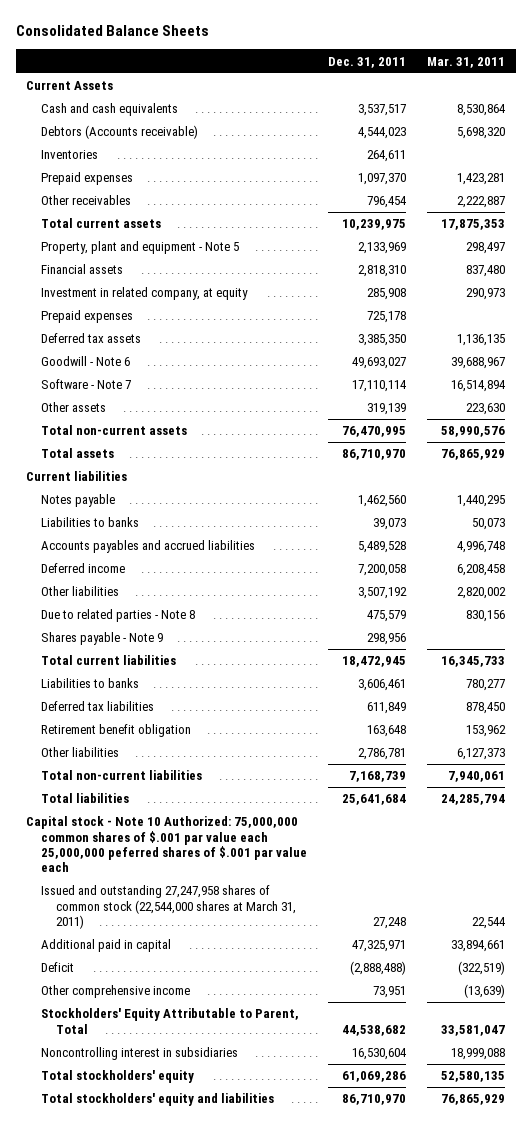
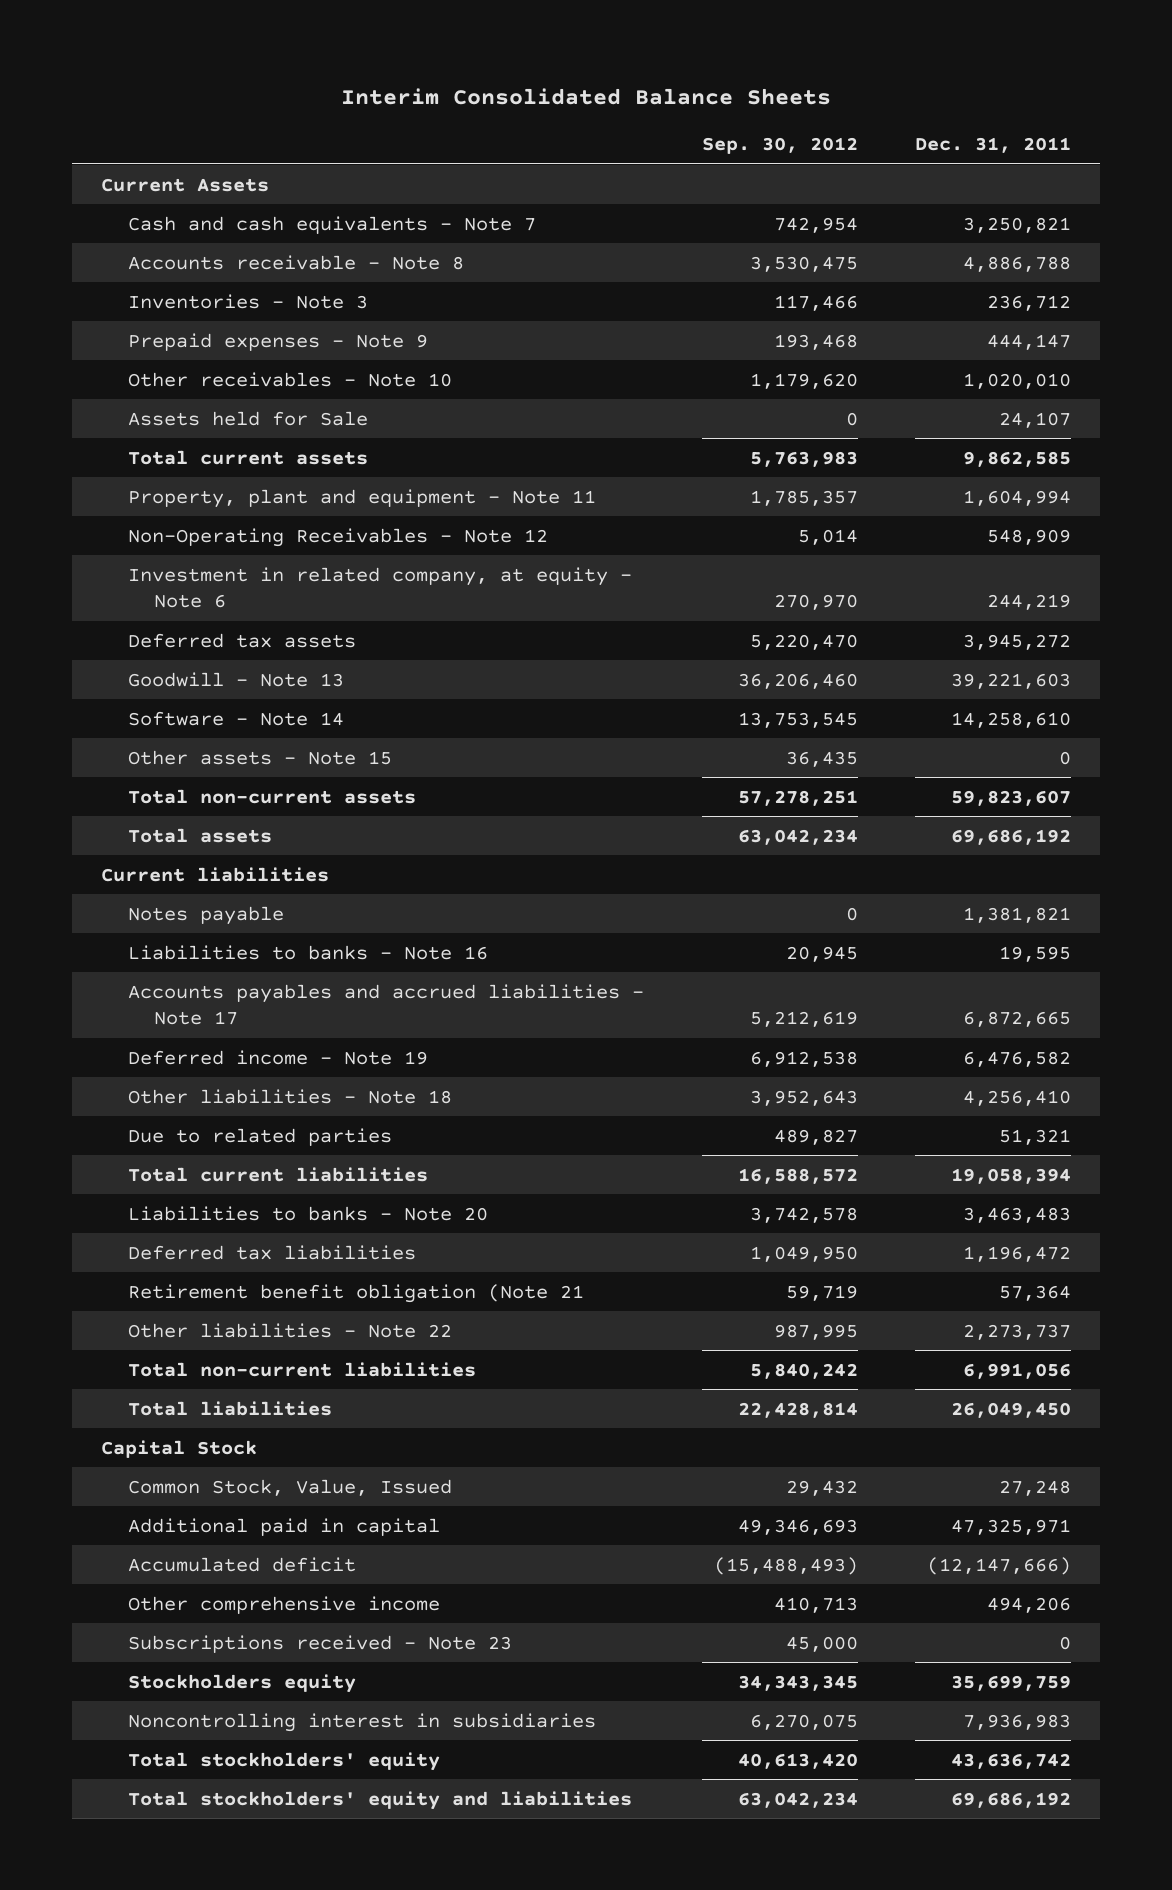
[15,25,209,37] Consolidated Balance Sheets -> [341,87,832,105] Interim Consolidated Balance Sheets
[427,56,506,68] Mar. 31, 2011 -> none
none -> [701,137,858,155] Sep. 30, 2012
[40,264,123,275] Financial assets -> none
[40,310,133,324] Prepaid expenses -> none
[40,103,178,117] Cash and cash equivalents -> [127,215,536,234] Cash and cash equivalents - Note 7
[358,104,407,117] 3,537,517 -> [963,216,1072,233] 3,250,821
[40,125,198,140] Debtors (Accounts receivable) -> [127,254,464,270] Accounts receivable - Note 8
[358,127,407,140] 4,544,023 -> [963,255,1072,272] 4,886,788
[40,150,98,160] Inventories -> [127,293,368,309] Inventories - Note 3
[367,150,407,163] 264,611 -> [987,294,1072,311] 236,712
[40,172,133,186] Prepaid expenses -> [127,332,428,351] Prepaid expenses - Note 9
[358,173,407,186] 1,097,370 -> [987,333,1072,350] 444,147
[40,195,131,206] Other receivables -> [127,371,452,387] Other receivables - Note 10
[367,196,408,209] 796,454 -> [963,372,1072,389] 1,020,010
none -> [127,410,368,426] Assets held for Sale
[342,219,407,231] 10,239,975 -> [963,450,1072,467] 9,862,585
[40,241,239,255] Property, plant and equipment - Note 5 -> [127,488,596,508] Property, plant and equipment - Note 11
[358,242,407,255] 2,133,969 -> [963,489,1072,506] 1,604,994
none -> [127,527,548,547] Non-Operating Receivables - Note 12
[40,287,248,301] Investment in related company, at equity -> [127,566,632,609] Investment in related company, at equity - Note 6
[367,288,407,301] 285,908 -> [987,594,1072,611] 244,219
[358,334,407,347] 3,385,350 -> [963,633,1072,650] 3,945,272
[40,356,130,367] Goodwill - Note 6 -> [127,671,344,687] Goodwill - Note 13
[352,357,407,370] 49,693,027 -> [951,672,1072,689] 39,221,603
[40,379,131,390] Software - Note 7 -> [127,710,344,726] Software - Note 14
[352,380,408,393] 17,110,114 -> [951,711,1072,728] 14,258,610
[40,402,106,413] Other assets -> [127,749,392,765] Other assets - Note 15
[367,403,407,416] 319,139 -> [1059,750,1072,765] 0
[342,426,407,438] 76,470,995 -> [951,789,1072,806] 59,823,607
[342,449,407,461] 86,710,970 -> [951,828,1072,845] 69,686,192
[40,632,163,646] Shares payable - Note 9 -> none
[358,495,407,508] 1,462,560 -> [963,906,1072,923] 1,381,821
[40,517,139,528] Liabilities to banks -> [127,944,488,960] Liabilities to banks - Note 16
[373,518,407,531] 39,073 -> [999,945,1072,962] 19,595
[40,540,255,554] Accounts payables and accrued liabilities -> [127,983,644,1026] Accounts payables and accrued liabilities - Note 17
[358,541,407,554] 5,489,528 -> [963,1011,1072,1028] 6,872,665
[40,563,125,574] Deferred income -> [127,1049,428,1065] Deferred income - Note 19
[358,564,407,577] 7,200,058 -> [963,1050,1072,1067] 6,476,582
[40,586,119,597] Other liabilities -> [127,1088,452,1104] Other liabilities - Note 18
[358,587,408,600] 3,507,192 -> [963,1089,1072,1106] 4,256,410
[40,609,195,623] Due to related parties - Note 8 -> [127,1127,392,1146] Due to related parties
[367,610,407,623] 475,579 -> [999,1128,1072,1145] 51,321
[342,656,407,668] 18,472,945 -> [951,1167,1072,1184] 19,058,394
[40,678,139,689] Liabilities to banks -> [127,1205,488,1221] Liabilities to banks - Note 20
[358,679,407,692] 3,606,461 -> [963,1206,1072,1223] 3,463,483
[367,702,407,715] 611,849 -> [963,1245,1072,1262] 1,196,472
[40,724,191,738] Retirement benefit obligation -> [127,1283,584,1303] Retirement benefit obligation (Note 21
[367,725,407,738] 163,648 -> [999,1284,1072,1301] 57,364
[40,747,119,758] Other liabilities -> [127,1322,452,1338] Other liabilities - Note 22
[358,748,407,761] 2,786,781 -> [963,1323,1072,1340] 2,273,737
[349,771,407,783] 7,168,739 -> [963,1362,1072,1379] 6,991,056
[342,794,407,806] 25,641,684 -> [951,1401,1072,1418] 26,049,450
[26,816,307,873] Capital stock - Note 10 Authorized: 75,000,000 common shares of $.001 par value each 25,000,000 peferred shares of $.001 par value each -> [100,1439,257,1458] Capital Stock
[40,885,296,930] Issued and outstanding 27,247,958 shares of common stock (22,544,000 shares at March 31, 2011) -> [127,1478,452,1496] Common Stock, Value, Issued
[40,962,74,973] Deficit -> [127,1556,356,1572] Accumulated deficit
[350,961,407,976] (2,888,488) -> [927,1556,1072,1575] (12,147,666)
[373,986,407,999] 73,951 -> [987,1596,1072,1613] 494,206
none -> [127,1634,512,1653] Subscriptions received - Note 23
[40,1008,299,1034] Stockholders' Equity Attributable to Parent, Total -> [127,1673,356,1693] Stockholders equity
[342,1024,407,1036] 44,538,682 -> [951,1674,1072,1691] 35,699,759
[352,1048,408,1061] 16,530,604 -> [963,1713,1072,1730] 7,936,983
[342,1071,407,1083] 61,069,286 -> [951,1752,1072,1769] 43,636,742
[342,1094,407,1106] 86,710,970 -> [951,1791,1072,1808] 69,686,192

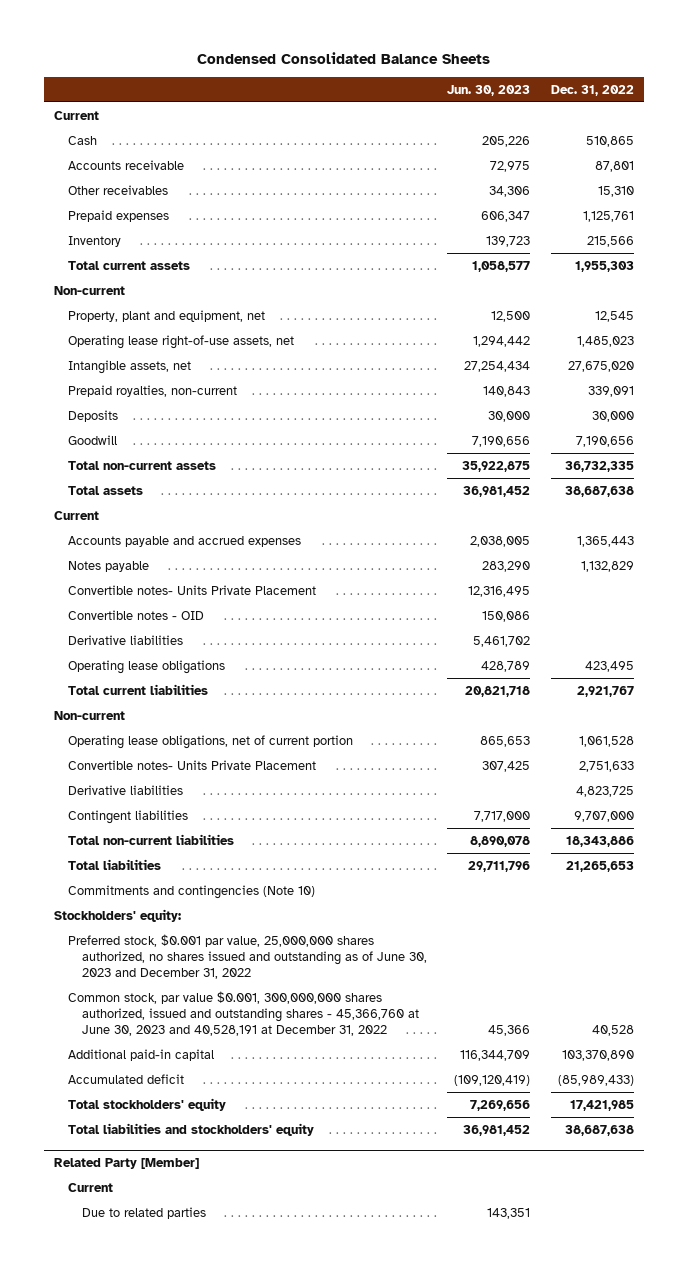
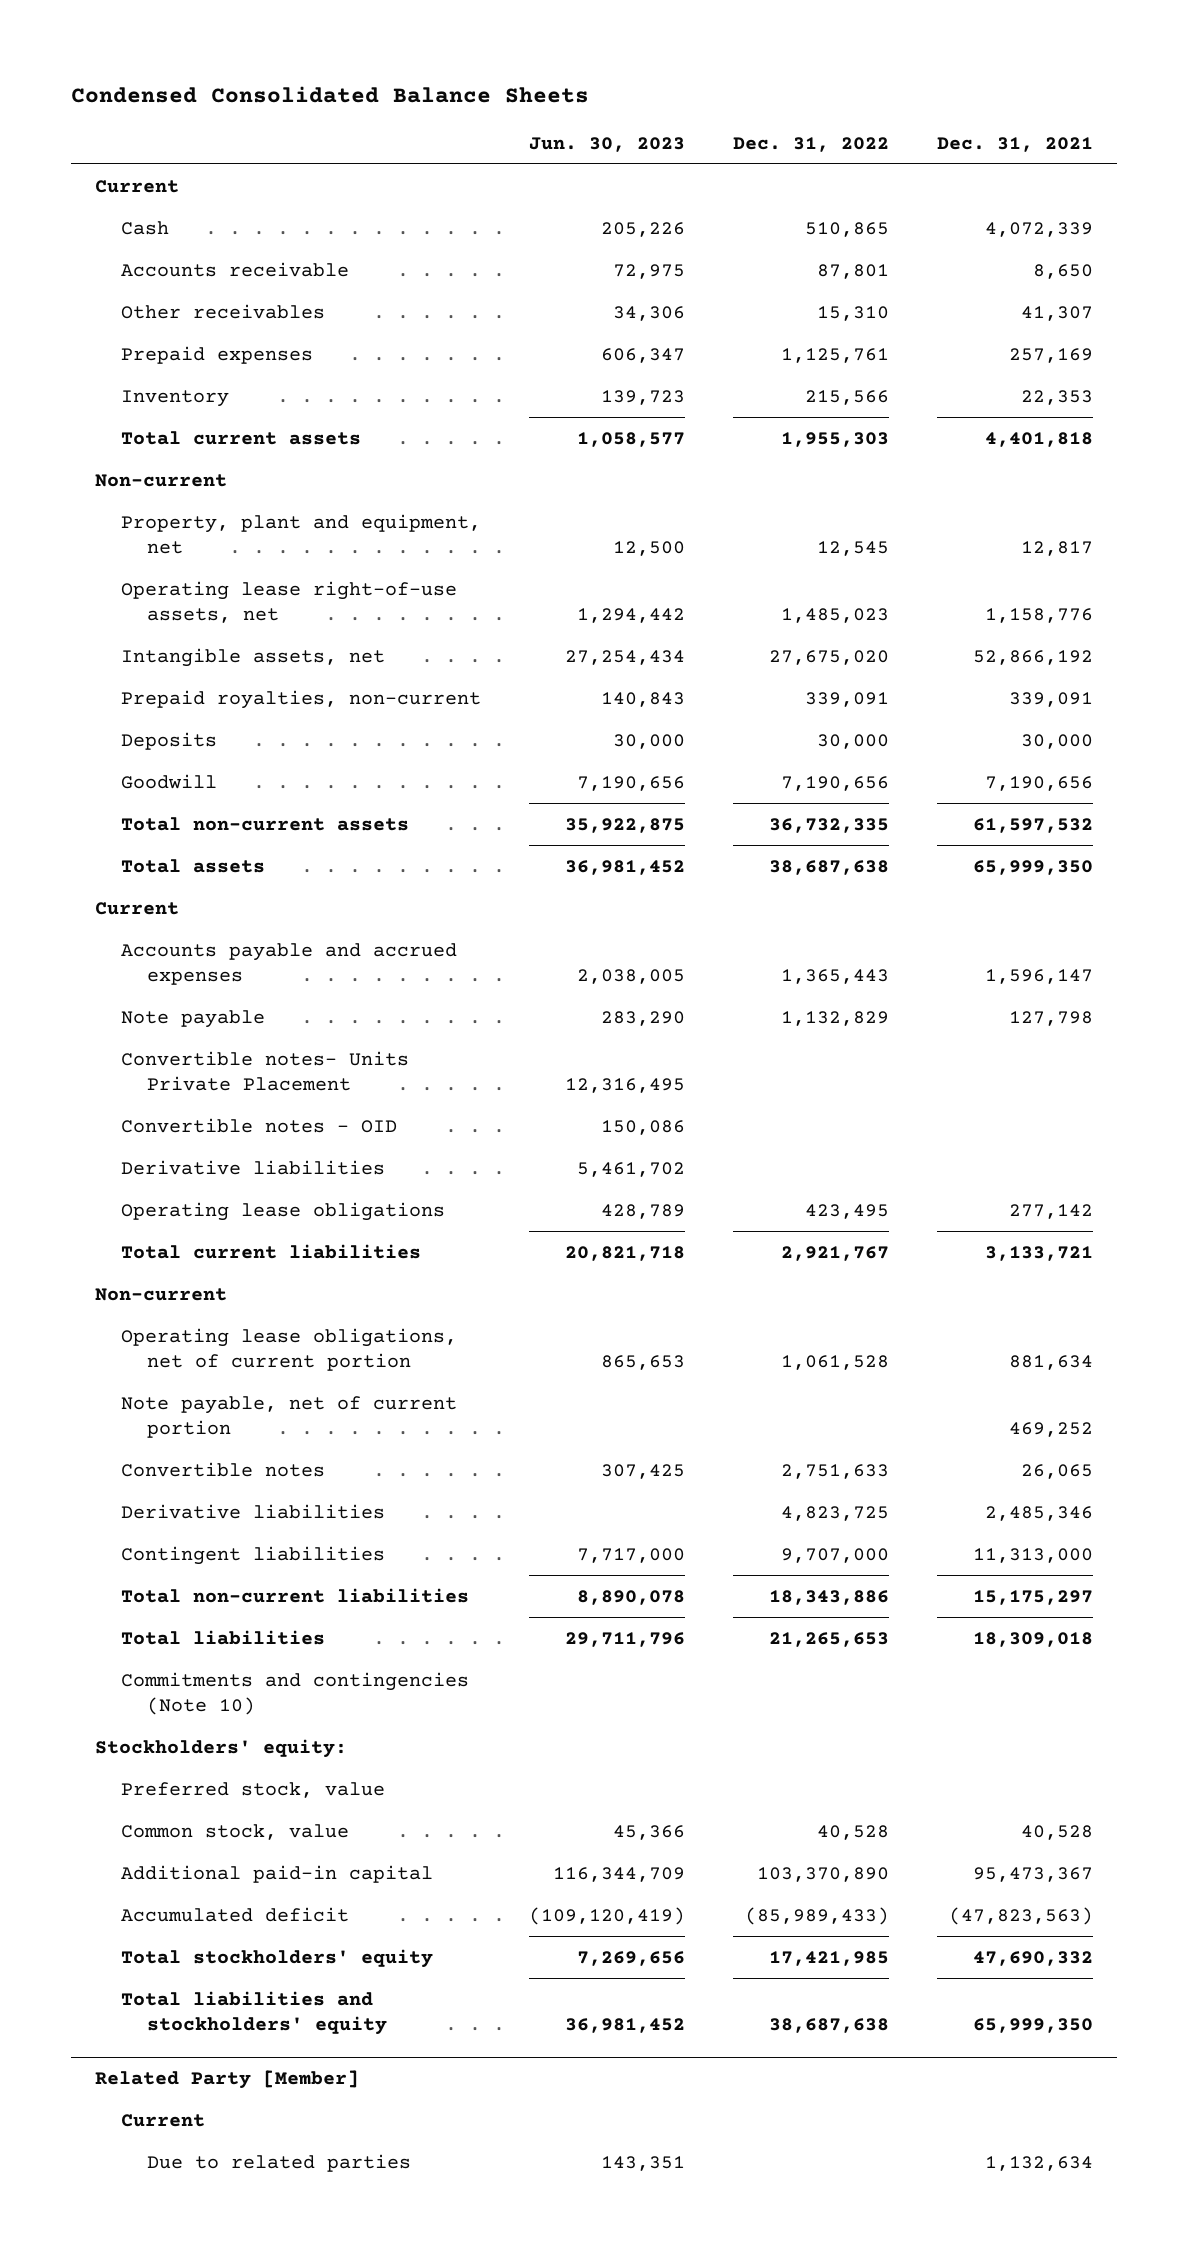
none -> [937,136,1094,152] Dec. 31, 2021
[68,560,150,572] Notes payable -> [120,1009,265,1028] Note payable
none -> [120,1395,457,1439] Note payable, net of current portion
[68,759,317,770] Convertible notes- Units Private Placement -> [120,1461,325,1477] Convertible notes
[68,933,427,979] Preferred stock, $0.001 par value, 25,000,000 shares authorized, no shares issued and outstanding as of June 30, 2023 and December 31, 2022 -> [120,1781,385,1798] Preferred stock, value
[68,990,419,1036] Common stock, par value $0.001, 300,000,000 shares authorized, issued and outstanding shares - 45,366,760 at June 30, 2023 and 40,528,191 at December 31, 2022 -> [120,1823,349,1840] Common stock, value

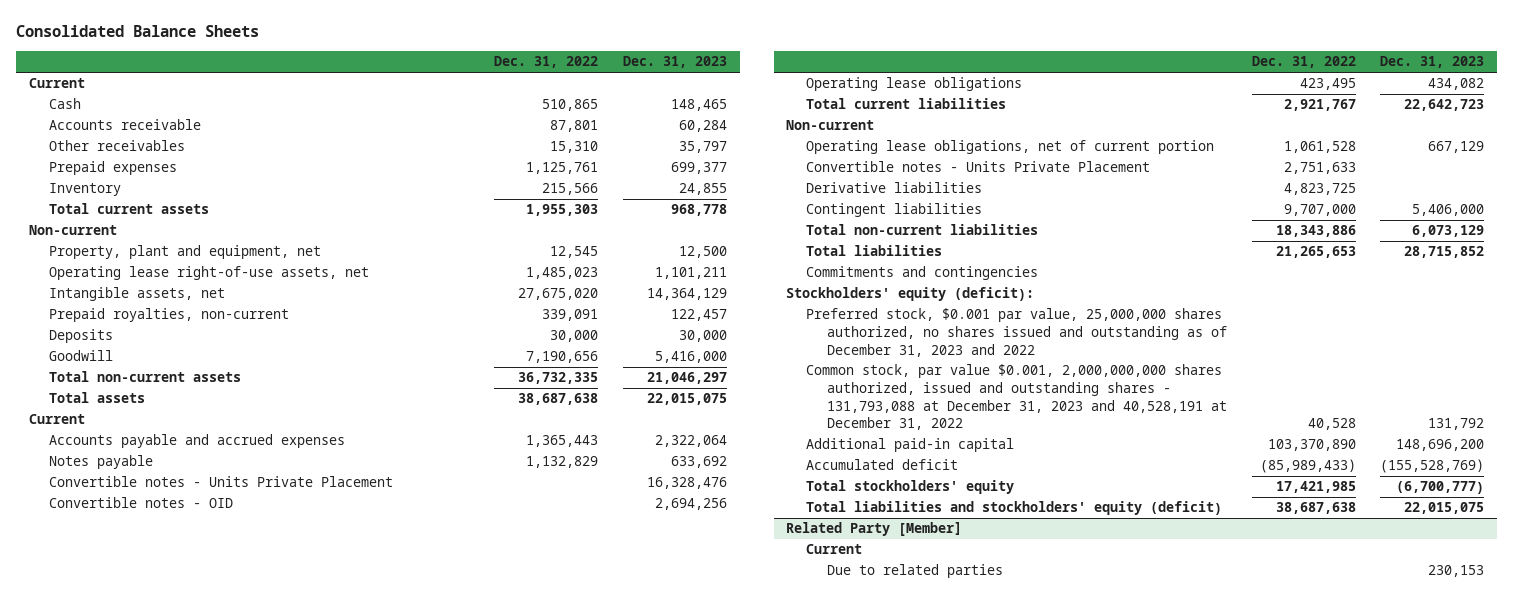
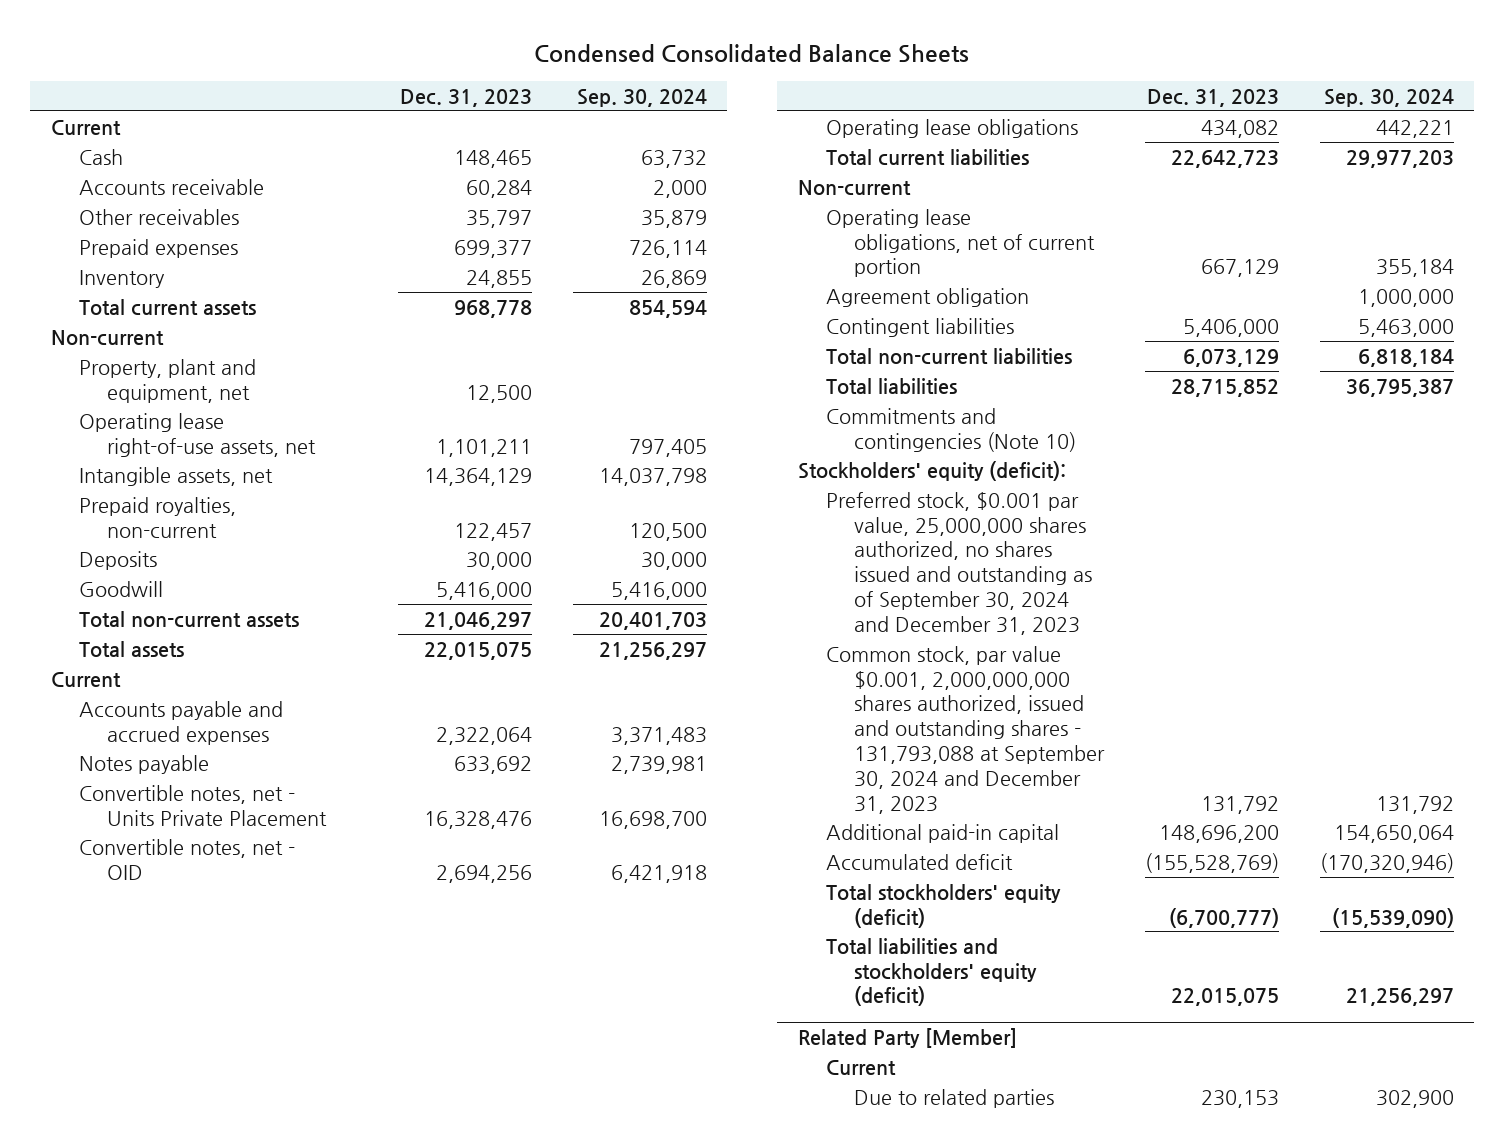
[16,25,260,38] Consolidated Balance Sheets -> [534,44,970,64] Condensed Consolidated Balance Sheets
[494,56,599,69] Dec. 31, 2022 -> none
none -> [576,89,707,108] Sep. 30, 2024
[49,476,394,488] Convertible notes - Units Private Placement -> [78,784,327,826] Convertible notes, net - Units Private Placement
[49,497,234,509] Convertible notes - OID -> [78,838,295,880] Convertible notes, net - OID
[806,161,1151,173] Convertible notes - Units Private Placement -> none
[806,182,983,194] Derivative liabilities -> none
none -> [825,287,1029,307] Agreement obligation
[806,266,1039,281] Commitments and contingencies -> [825,407,1076,452] Commitments and contingencies (Note 10)
[806,308,1227,357] Preferred stock, $0.001 par value, 25,000,000 shares authorized, no shares issued and outstanding as of December 31, 2023 and 2022 -> [825,491,1092,635] Preferred stock, $0.001 par value, 25,000,000 shares authorized, no shares issued and outstanding as of September 30, 2024 and December 31, 2023
[806,364,1227,431] Common stock, par value $0.001, 2,000,000,000 shares authorized, issued and outstanding shares - 131,793,088 at December 31, 2023 and 40,528,191 at December 31, 2022 -> [825,645,1105,814] Common stock, par value $0.001, 2,000,000,000 shares authorized, issued and outstanding shares - 131,793,088 at September 30, 2024 and December 31, 2023
[806,480,1015,495] Total stockholders' equity -> [825,883,1061,928] Total stockholders' equity (deficit)

